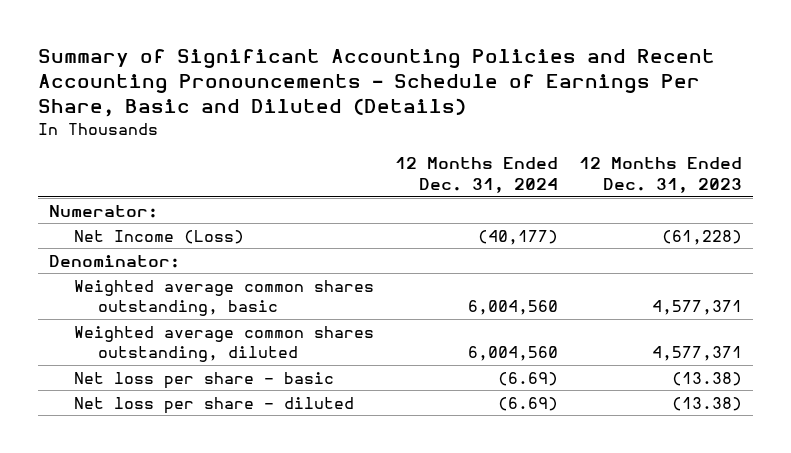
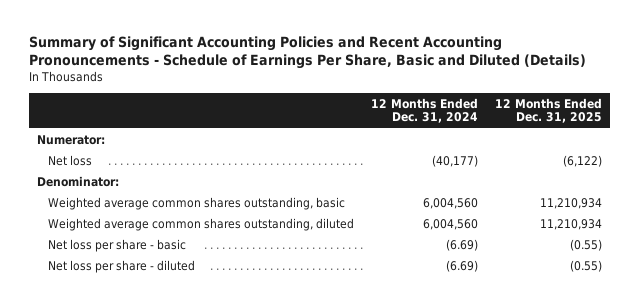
[579,157,743,194] 12 Months Ended Dec. 31, 2023 -> none
none -> [494,97,602,124] 12 Months Ended Dec. 31, 2025
[73,229,244,244] Net Income (Loss) -> [48,154,93,166] Net loss

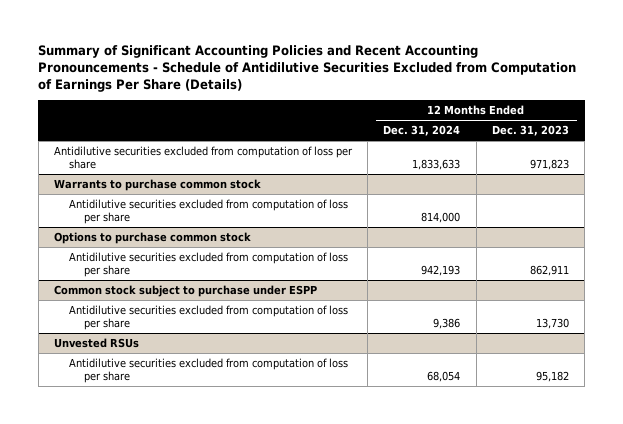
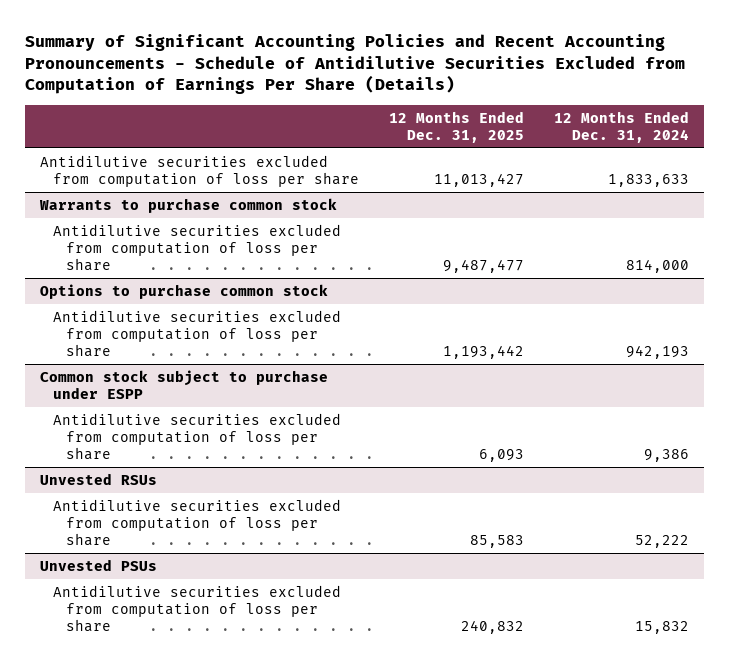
[491,125,569,137] Dec. 31, 2023 -> none
none -> [389,110,525,143] 12 Months Ended Dec. 31, 2025
[427,370,461,382] 68,054 -> [635,535,690,549] 52,222
none -> [40,558,158,571] Unvested PSUs
none -> [53,584,342,633] Antidilutive securities excluded from computation of loss per share

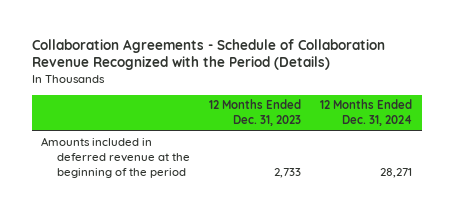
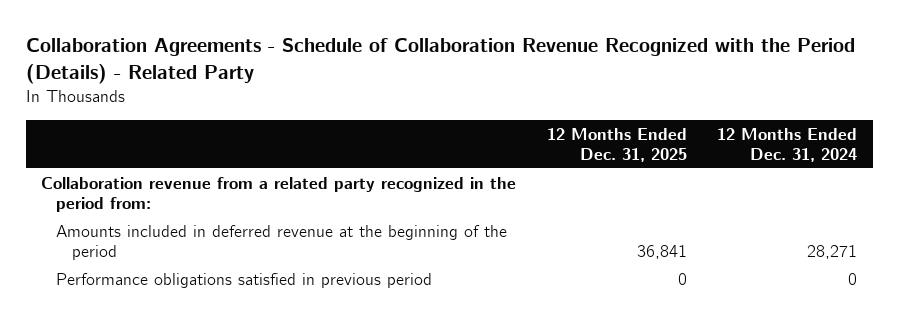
[31,38,385,71] Collaboration Agreements - Schedule of Collaboration Revenue Recognized with the Period (Details) -> [25,38,855,85] Collaboration Agreements - Schedule of Collaboration Revenue Recognized with the Period (Details) - Related Party
[209,99,302,127] 12 Months Ended Dec. 31, 2023 -> none
none -> [546,127,687,162] 12 Months Ended Dec. 31, 2025
none -> [40,176,516,213] Collaboration revenue from a related party recognized in the period from:
none -> [56,272,433,288] Performance obligations satisfied in previous period

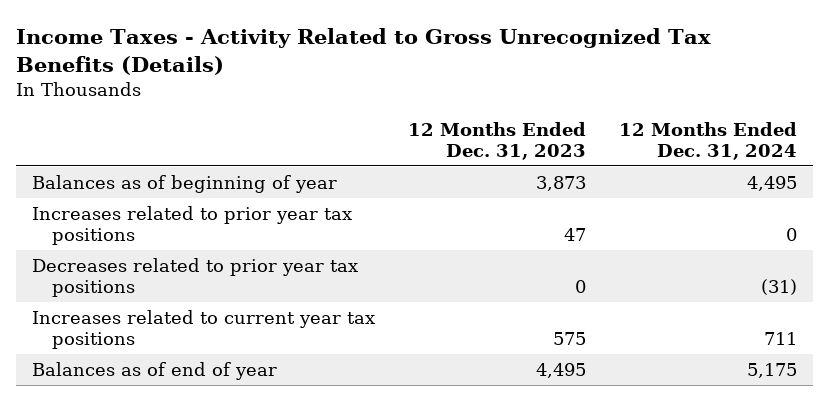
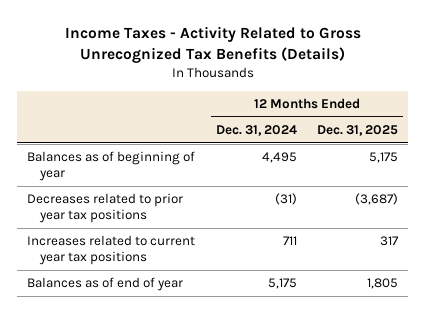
[407,121,586,160] 12 Months Ended Dec. 31, 2023 -> none
none -> [317,125,399,137] Dec. 31, 2025
[32,205,353,246] Increases related to prior year tax positions -> none

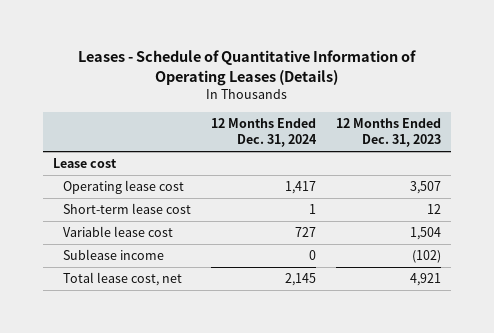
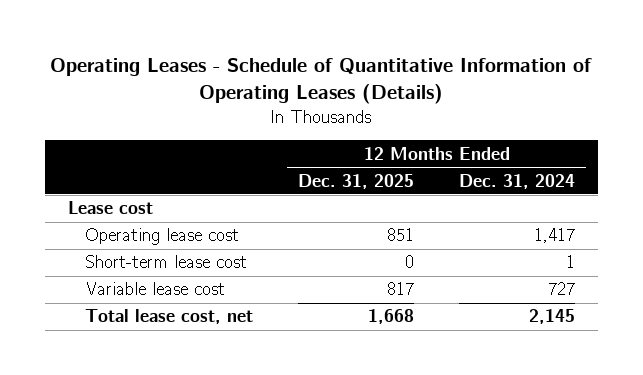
[78,50,417,87] Leases - Schedule of Quantitative Information of Operating Leases (Details) -> [50,58,593,105] Operating Leases - Schedule of Quantitative Information of Operating Leases (Details)
[336,118,442,148] 12 Months Ended Dec. 31, 2023 -> none
none -> [298,173,415,189] Dec. 31, 2025
[63,249,165,261] Sublease income -> none

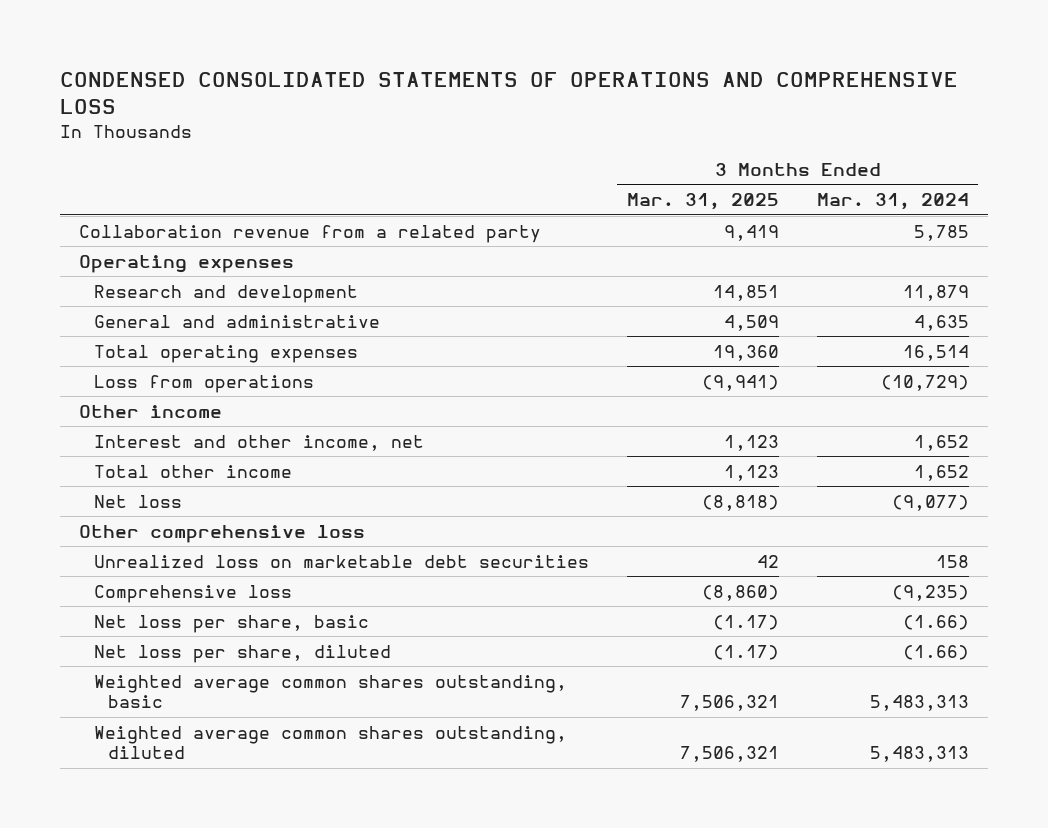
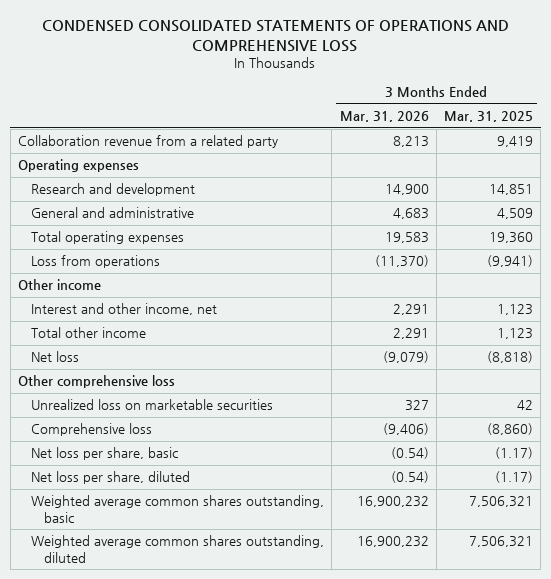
[816,193,969,211] Mar. 31, 2024 -> none
none -> [339,111,429,123] Mar. 31, 2026
[93,554,589,568] Unrealized loss on marketable debt securities -> [31,399,274,411] Unrealized loss on marketable securities

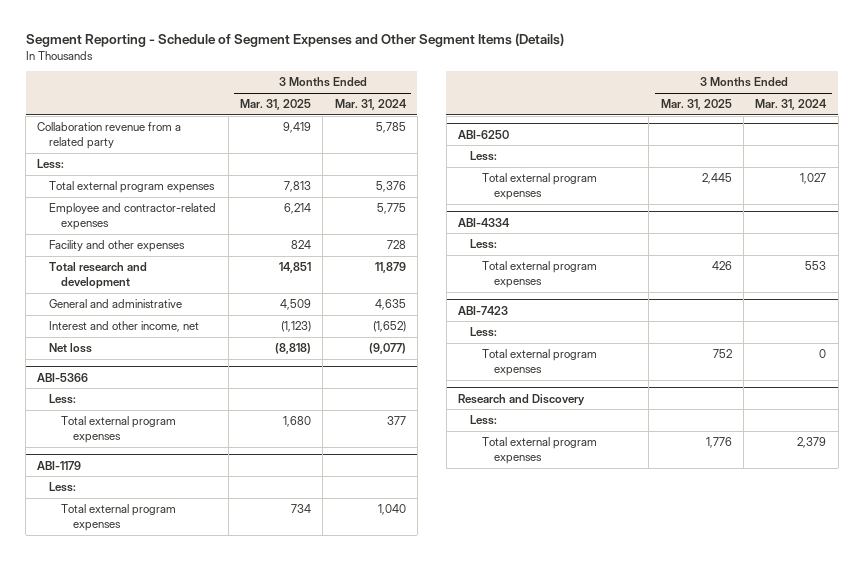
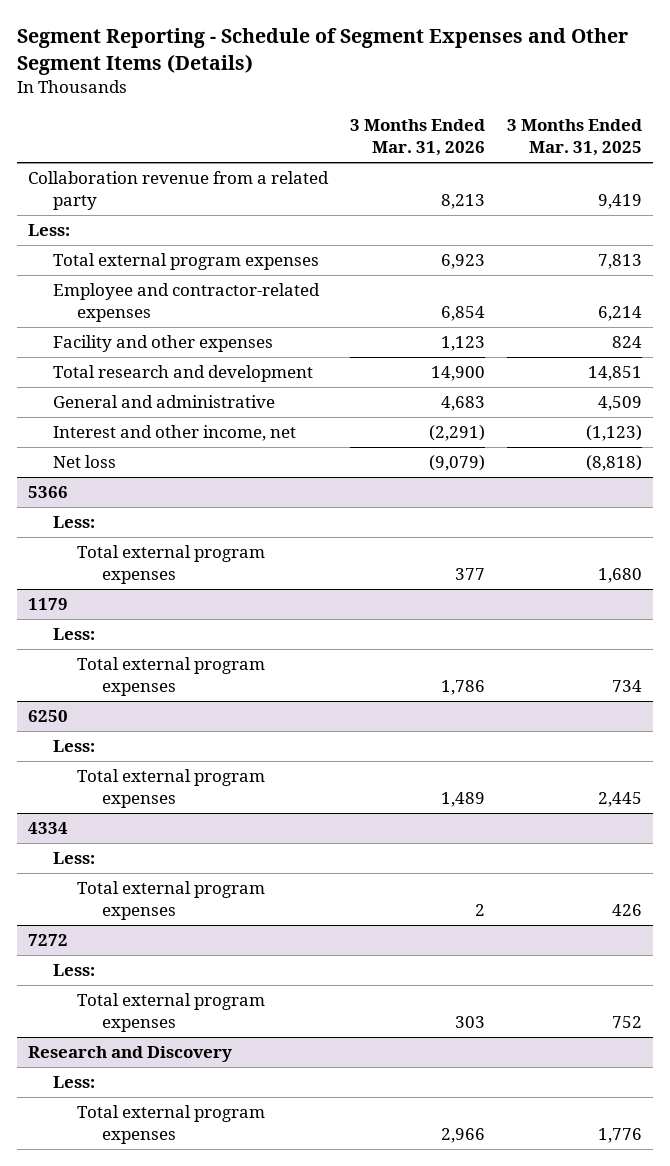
[334,99,407,111] Mar. 31, 2024 -> none
none -> [350,119,486,157] 3 Months Ended Mar. 31, 2026
[37,372,89,382] ABI-5366 -> [28,486,69,499] 5366
[37,460,82,470] ABI-1179 -> [28,598,69,611] 1179
[458,129,510,139] ABI-6250 -> [28,710,69,723] 6250
[458,217,511,227] ABI-4334 -> [28,822,69,835] 4334
[458,305,509,315] ABI-7423 -> none
none -> [28,934,69,947] 7272

